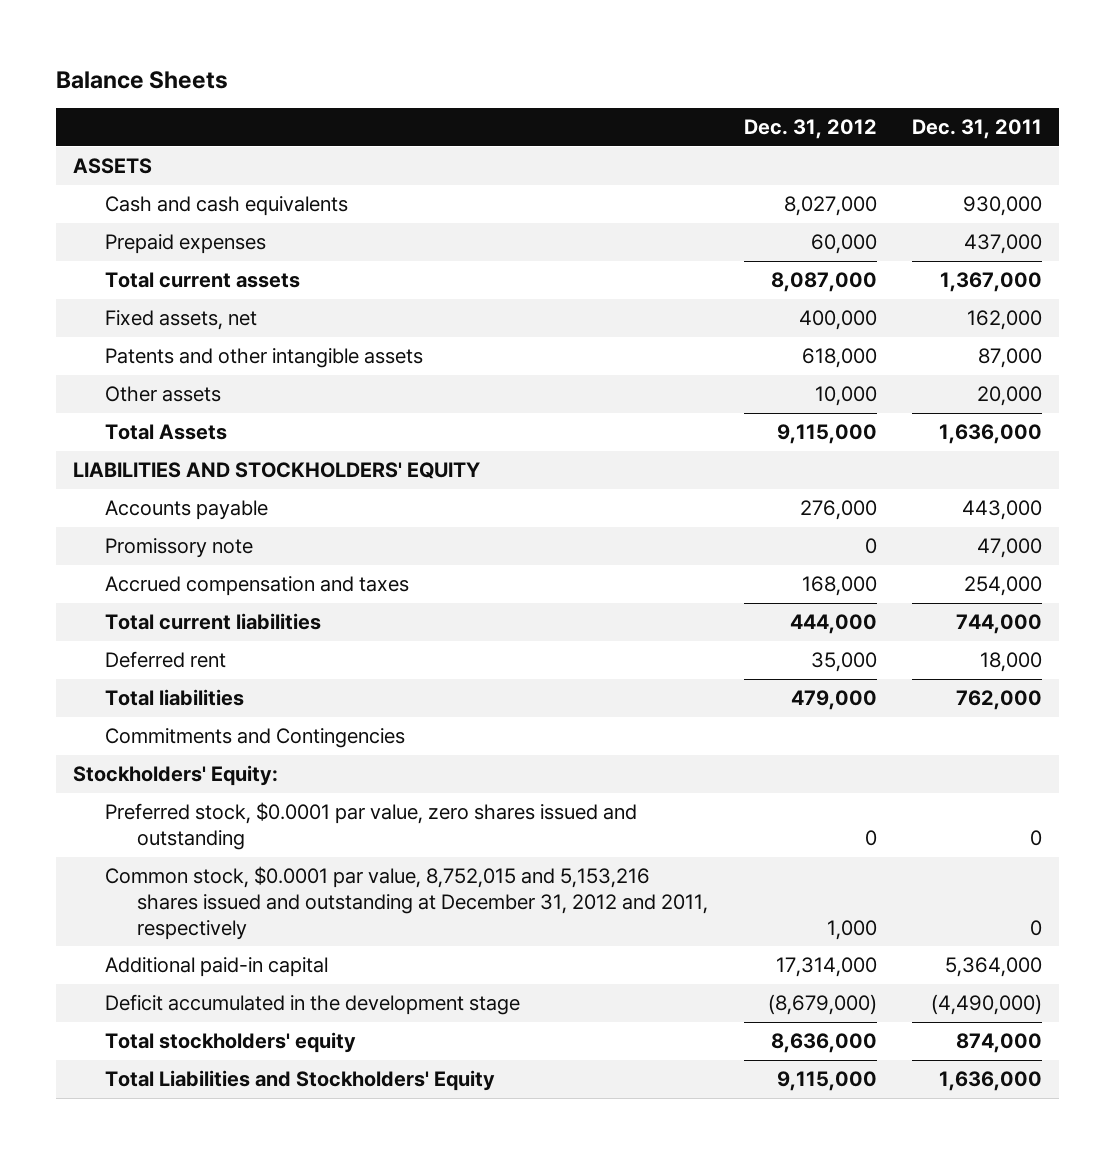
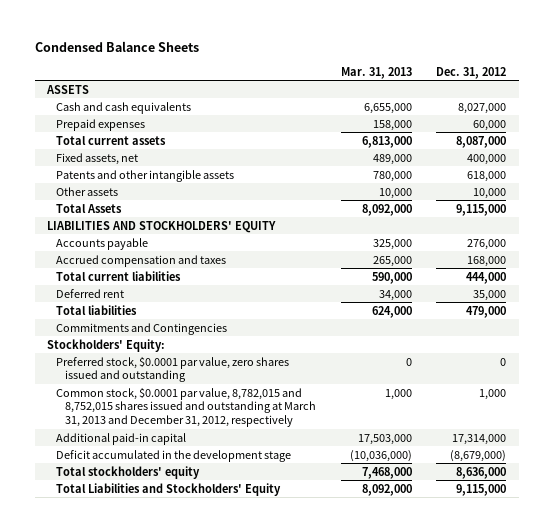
[55,70,228,89] Balance Sheets -> [35,41,200,53] Condensed Balance Sheets
[911,119,1042,140] Dec. 31, 2011 -> none
none -> [340,66,412,79] Mar. 31, 2013
[105,538,254,559] Promissory note -> none
[105,866,709,940] Common stock, $0.0001 par value, 8,752,015 and 5,153,216 shares issued and outstanding at December 31, 2012 and 2011, respectively -> [56,386,317,428] Common stock, $0.0001 par value, 8,782,015 and 8,752,015 shares issued and outstanding at March 31, 2013 and December 31, 2012, respectively

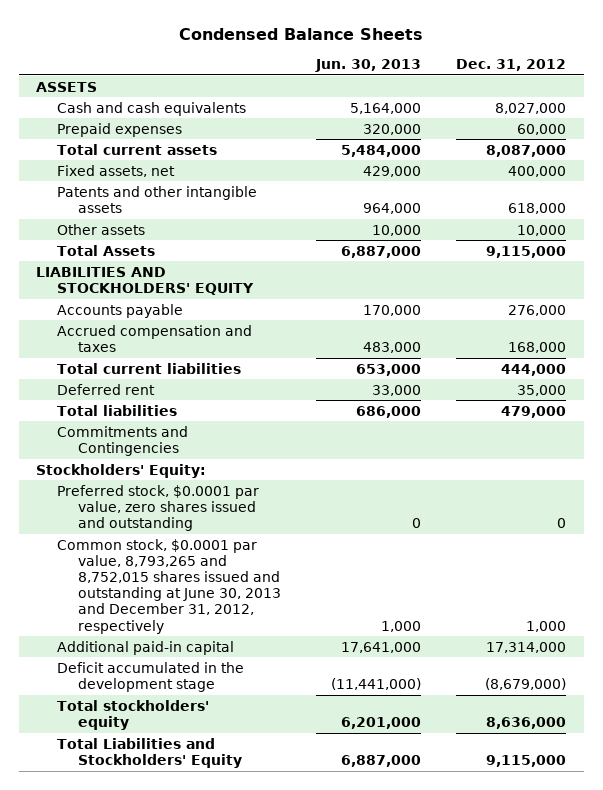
[340,66,412,79] Mar. 31, 2013 -> none
none -> [315,58,422,72] Jun. 30, 2013
[56,386,317,428] Common stock, $0.0001 par value, 8,782,015 and 8,752,015 shares issued and outstanding at March 31, 2013 and December 31, 2012, respectively -> [57,538,282,634] Common stock, $0.0001 par value, 8,793,265 and 8,752,015 shares issued and outstanding at June 30, 2013 and December 31, 2012, respectively

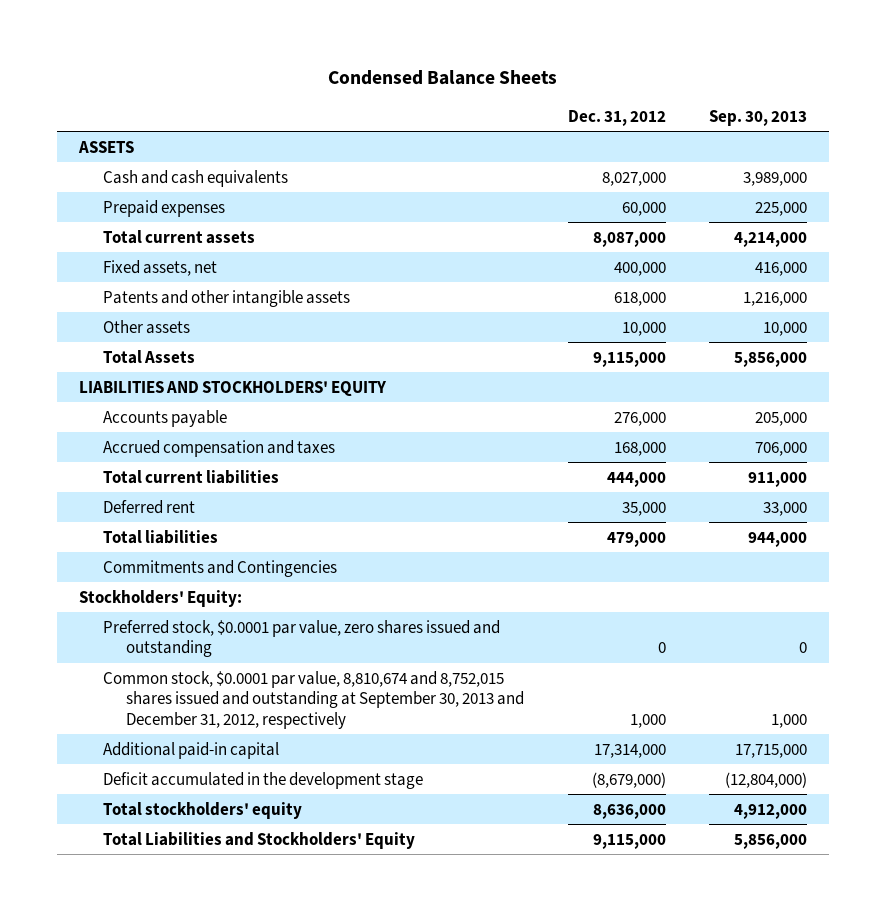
[315,58,422,72] Jun. 30, 2013 -> none
none -> [709,109,808,126] Sep. 30, 2013
[57,538,282,634] Common stock, $0.0001 par value, 8,793,265 and 8,752,015 shares issued and outstanding at June 30, 2013 and December 31, 2012, respectively -> [102,670,525,729] Common stock, $0.0001 par value, 8,810,674 and 8,752,015 shares issued and outstanding at September 30, 2013 and December 31, 2012, respectively

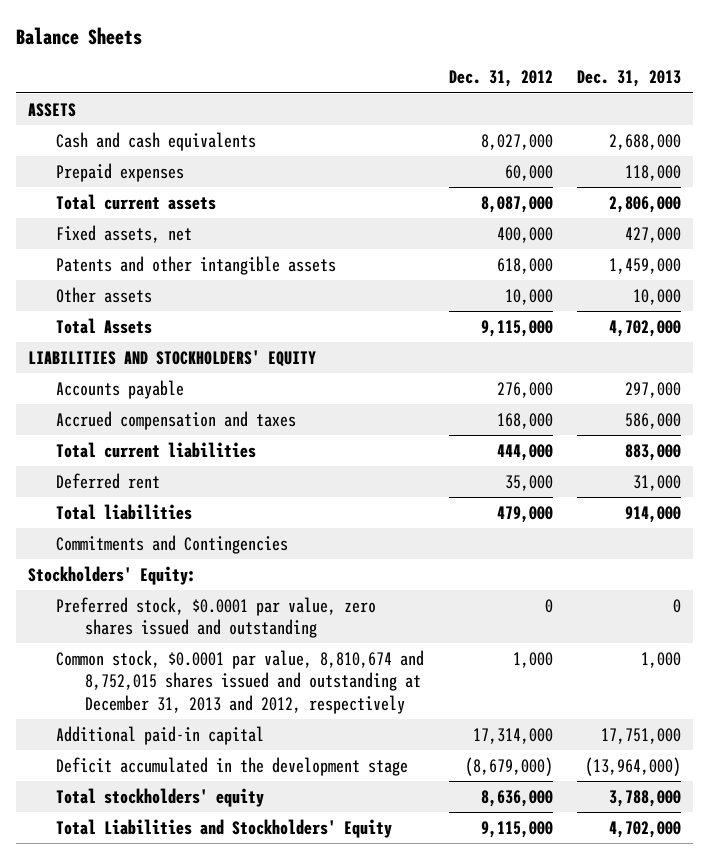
[328,69,558,85] Condensed Balance Sheets -> [15,26,142,45] Balance Sheets
[709,109,808,126] Sep. 30, 2013 -> none
none -> [576,70,681,88] Dec. 31, 2013
[102,670,525,729] Common stock, $0.0001 par value, 8,810,674 and 8,752,015 shares issued and outstanding at September 30, 2013 and December 31, 2012, respectively -> [56,649,425,715] Common stock, $0.0001 par value, 8,810,674 and 8,752,015 shares issued and outstanding at December 31, 2013 and 2012, respectively

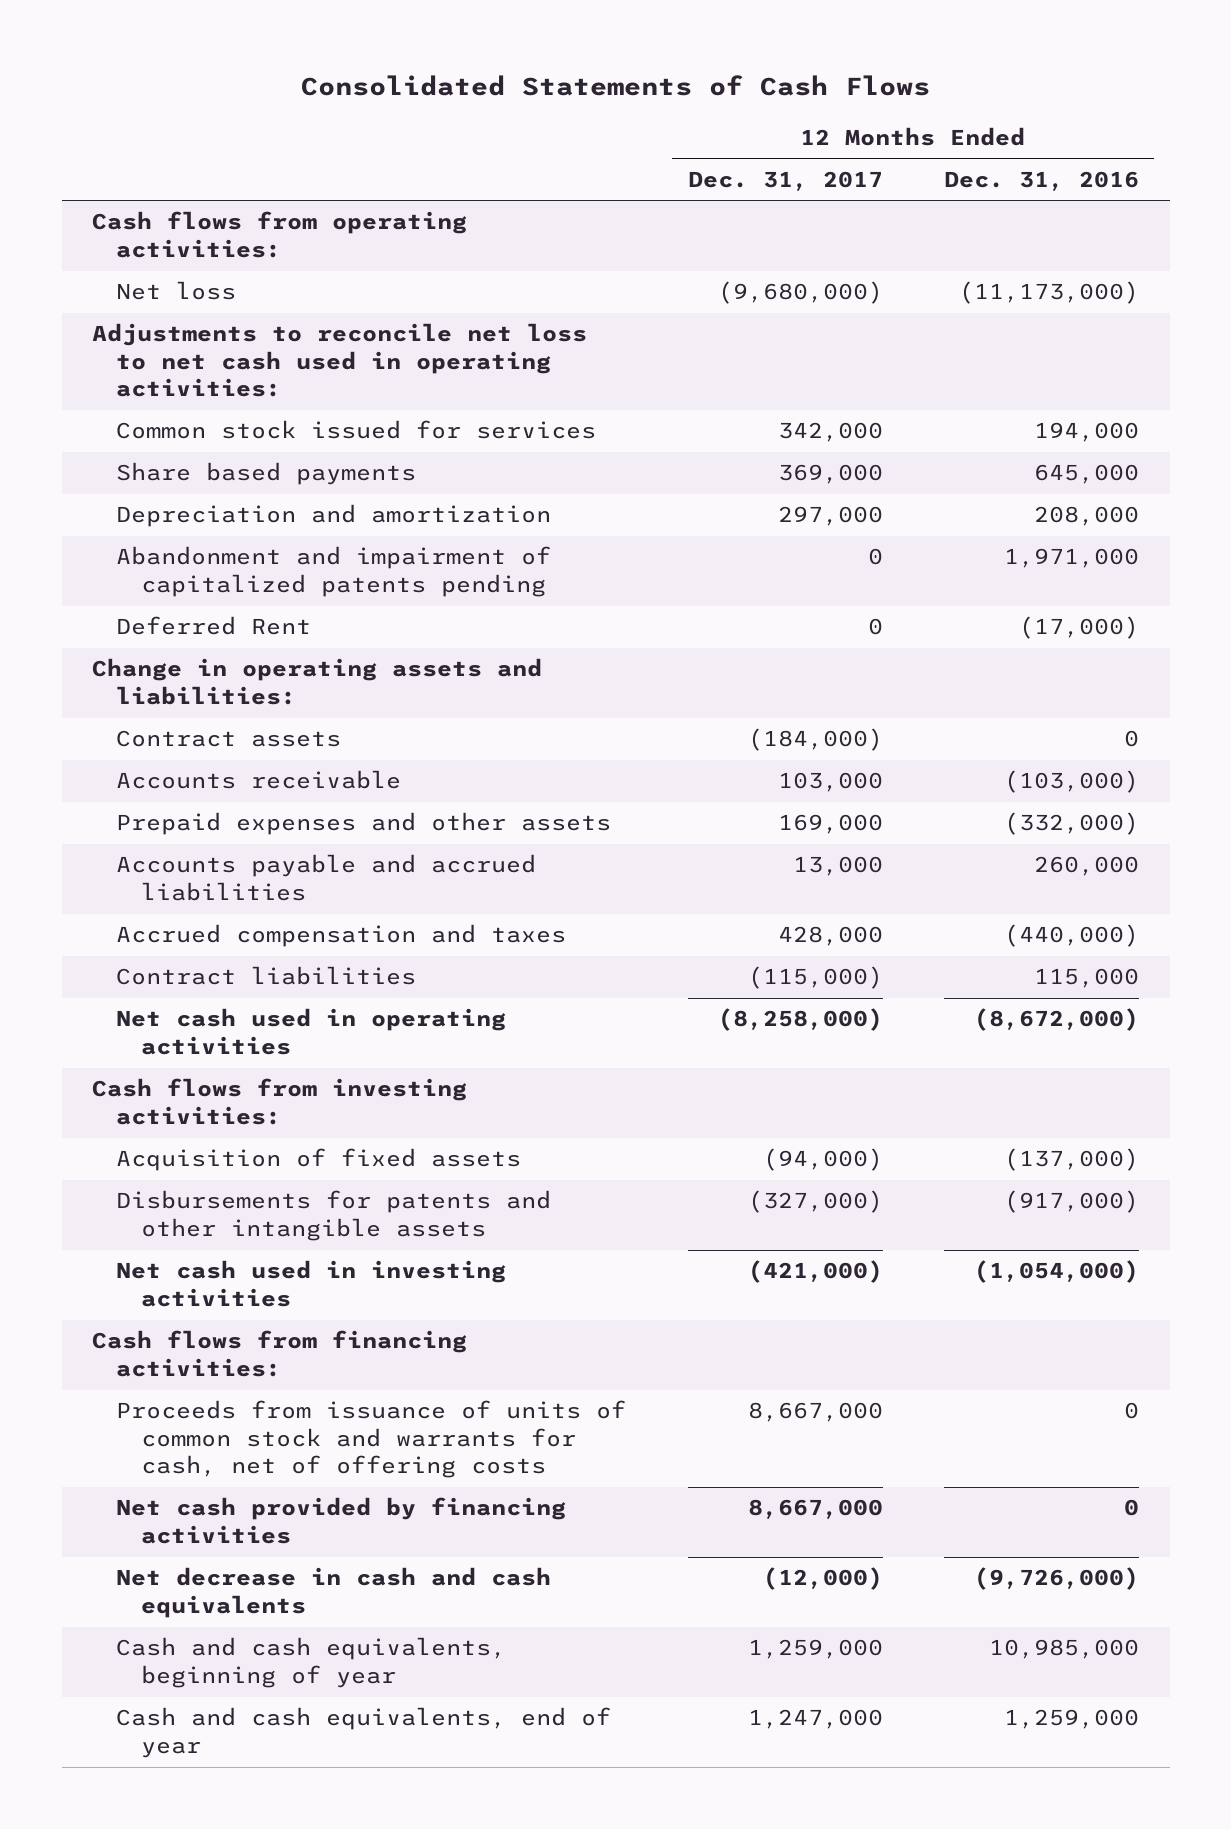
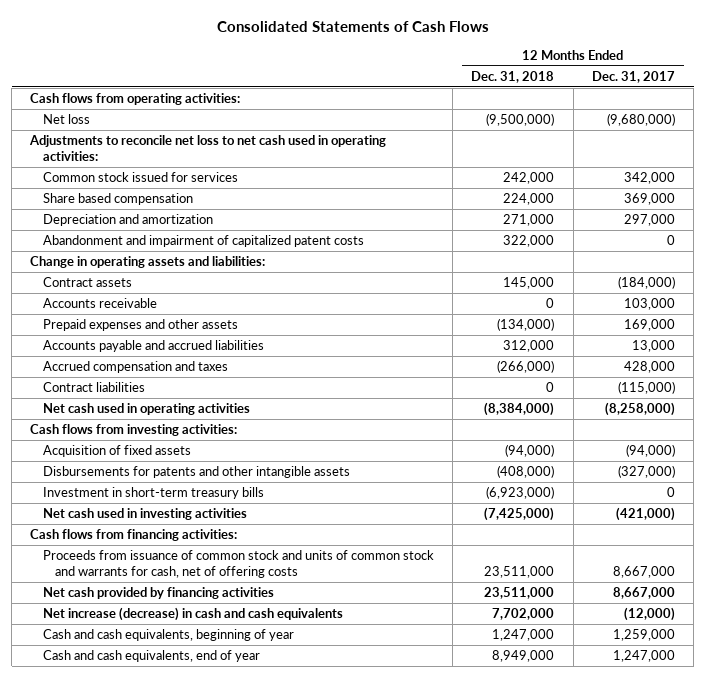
[943,170,1139,191] Dec. 31, 2016 -> none
none -> [471,70,555,83] Dec. 31, 2018
[116,462,417,486] Share based payments -> [42,193,193,206] Share based compensation
[116,616,312,636] Deferred Rent -> none
[116,546,552,597] Abandonment and impairment of capitalized patents pending -> [42,235,364,248] Abandonment and impairment of capitalized patent costs
none -> [42,487,264,500] Investment in short-term treasury bills
[116,1400,627,1479] Proceeds from issuance of units of common stock and warrants for cash, net of offering costs -> [42,550,434,579] Proceeds from issuance of common stock and units of common stock and warrants for cash, net of offering costs
[116,1567,552,1618] Net decrease in cash and cash equivalents -> [42,607,343,622] Net increase (decrease) in cash and cash equivalents

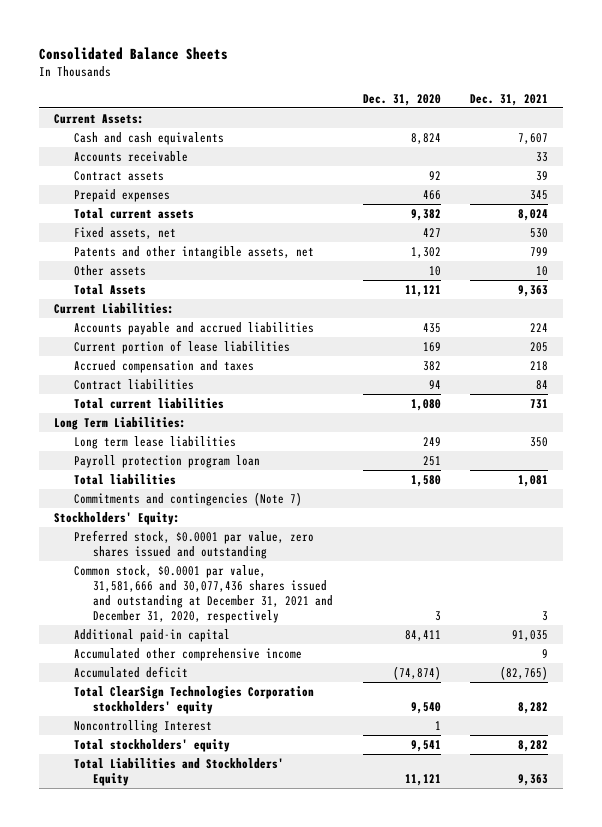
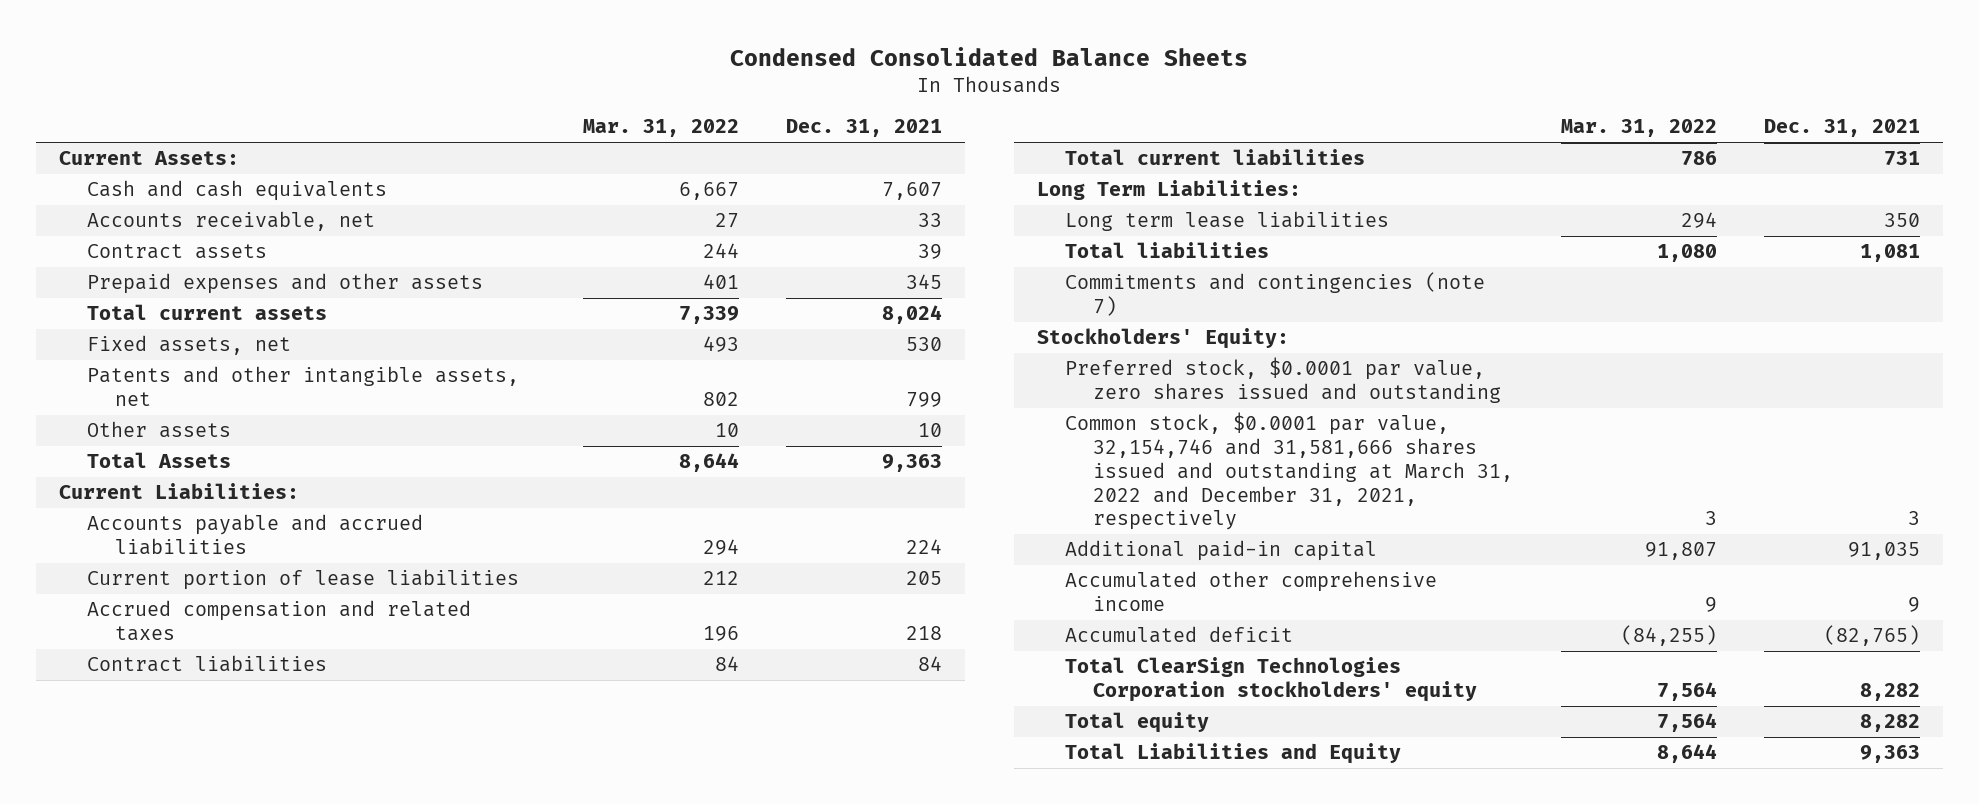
[39,47,229,61] Consolidated Balance Sheets -> [730,46,1249,66] Condensed Consolidated Balance Sheets
[362,93,441,106] Dec. 31, 2020 -> none
none -> [582,119,739,138] Mar. 31, 2022
[73,150,188,162] Accounts receivable -> [87,211,376,232] Accounts receivable, net
[73,188,170,202] Prepaid expenses -> [87,273,484,295] Prepaid expenses and other assets
[73,359,254,373] Accrued compensation and taxes -> [87,600,472,641] Accrued compensation and related taxes
[73,454,260,468] Payroll protection program loan -> none
[73,491,302,506] Commitments and contingencies (Note 7) -> [1065,272,1486,316] Commitments and contingencies (note 7)
[73,564,334,623] Common stock, $0.0001 par value, 31,581,666 and 30,077,436 shares issued and outstanding at December 31, 2021 and December 31, 2020, respectively -> [1065,412,1514,531] Common stock, $0.0001 par value, 32,154,746 and 31,581,666 shares issued and outstanding at March 31, 2022 and December 31, 2021, respectively
[73,719,212,733] Noncontrolling Interest -> none
[73,738,230,752] Total stockholders' equity -> [1065,712,1210,734] Total equity
[73,757,284,786] Total Liabilities and Stockholders' Equity -> [1065,743,1402,765] Total Liabilities and Equity

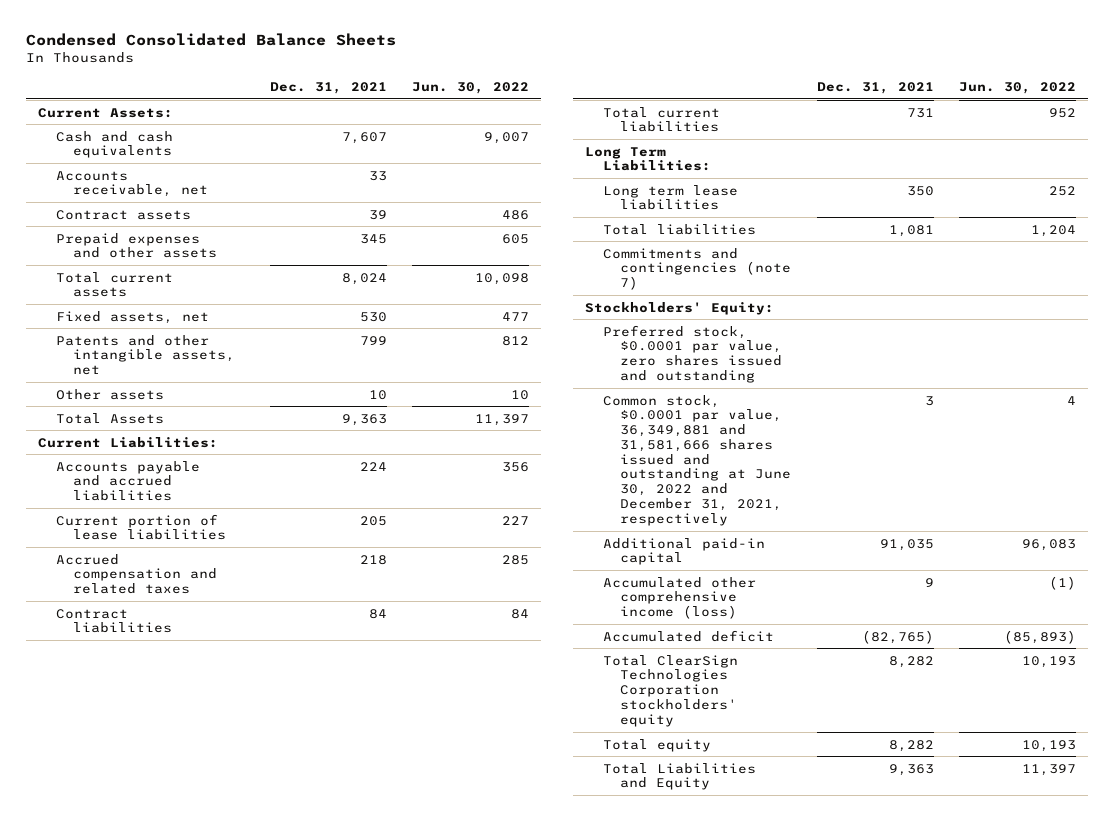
[582,119,739,138] Mar. 31, 2022 -> none
none -> [411,82,529,95] Jun. 30, 2022
[1065,412,1514,531] Common stock, $0.0001 par value, 32,154,746 and 31,581,666 shares issued and outstanding at March 31, 2022 and December 31, 2021, respectively -> [602,394,792,526] Common stock, $0.0001 par value, 36,349,881 and 31,581,666 shares issued and outstanding at June 30, 2022 and December 31, 2021, respectively
[1065,571,1438,611] Accumulated other comprehensive income -> [602,576,756,620] Accumulated other comprehensive income (loss)

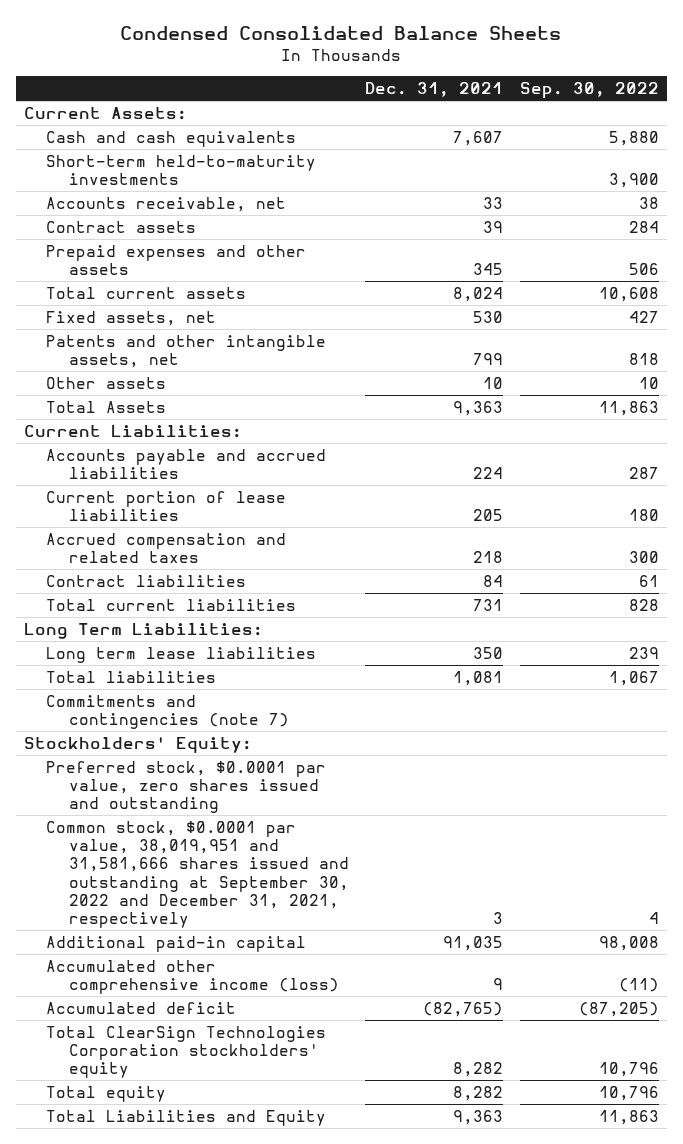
[411,82,529,95] Jun. 30, 2022 -> none
none -> [519,81,659,98] Sep. 30, 2022
none -> [46,154,317,186] Short-term held-to-maturity investments
[602,394,792,526] Common stock, $0.0001 par value, 36,349,881 and 31,581,666 shares issued and outstanding at June 30, 2022 and December 31, 2021, respectively -> [46,820,349,929] Common stock, $0.0001 par value, 38,019,951 and 31,581,666 shares issued and outstanding at September 30, 2022 and December 31, 2021, respectively

